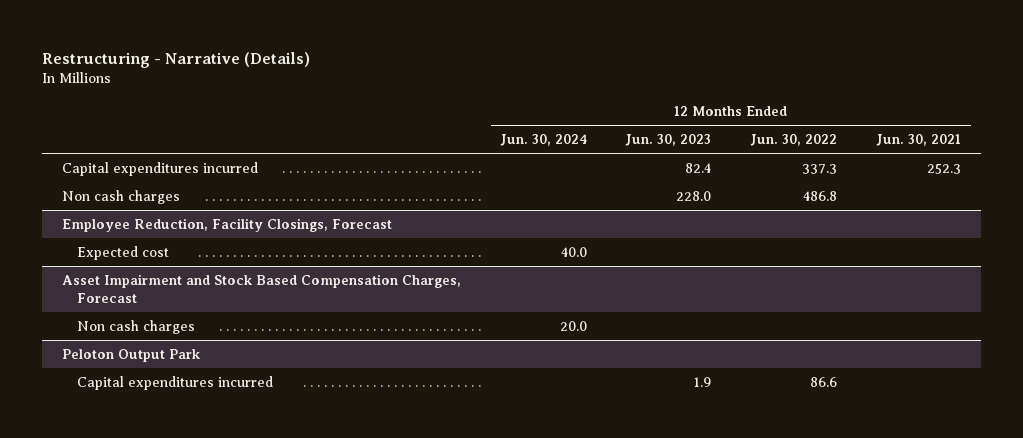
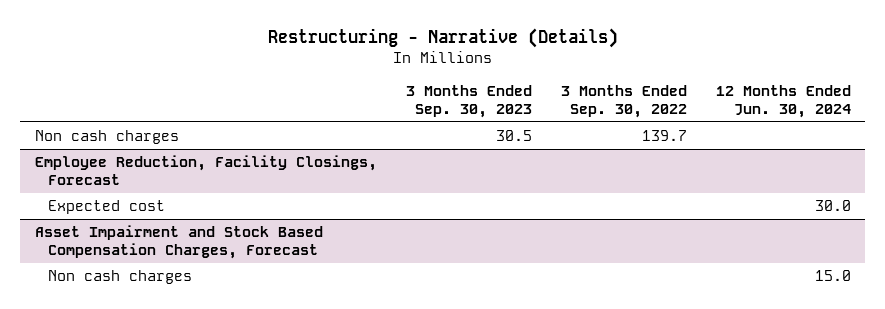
[625,133,712,146] Jun. 30, 2023 -> none
[750,133,838,146] Jun. 30, 2022 -> none
[875,133,961,146] Jun. 30, 2021 -> none
none -> [405,84,532,118] 3 Months Ended Sep. 30, 2023
none -> [560,84,687,118] 3 Months Ended Sep. 30, 2022
[61,161,258,176] Capital expenditures incurred -> none
[560,246,587,257] 40.0 -> [814,200,851,212] 30.0
[61,348,201,362] Peloton Output Park -> none
[76,375,273,390] Capital expenditures incurred -> none
[559,320,587,331] 20.0 -> [814,270,851,282] 15.0

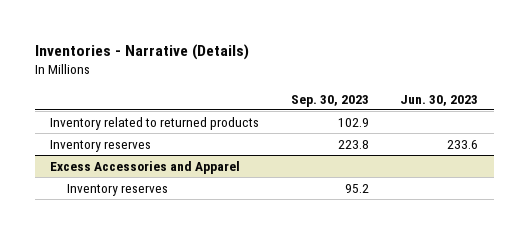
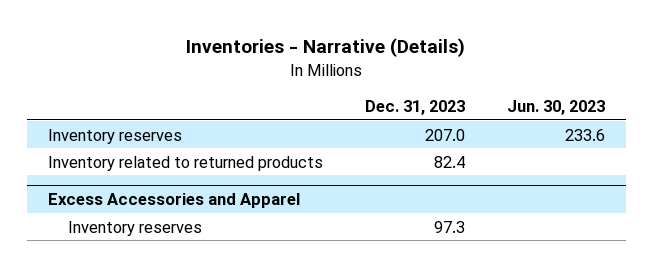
[290,94,369,107] Sep. 30, 2023 -> none
none -> [364,99,465,115] Dec. 31, 2023
[50,116,260,130] Inventory related to returned products -> [47,155,323,171] Inventory related to returned products

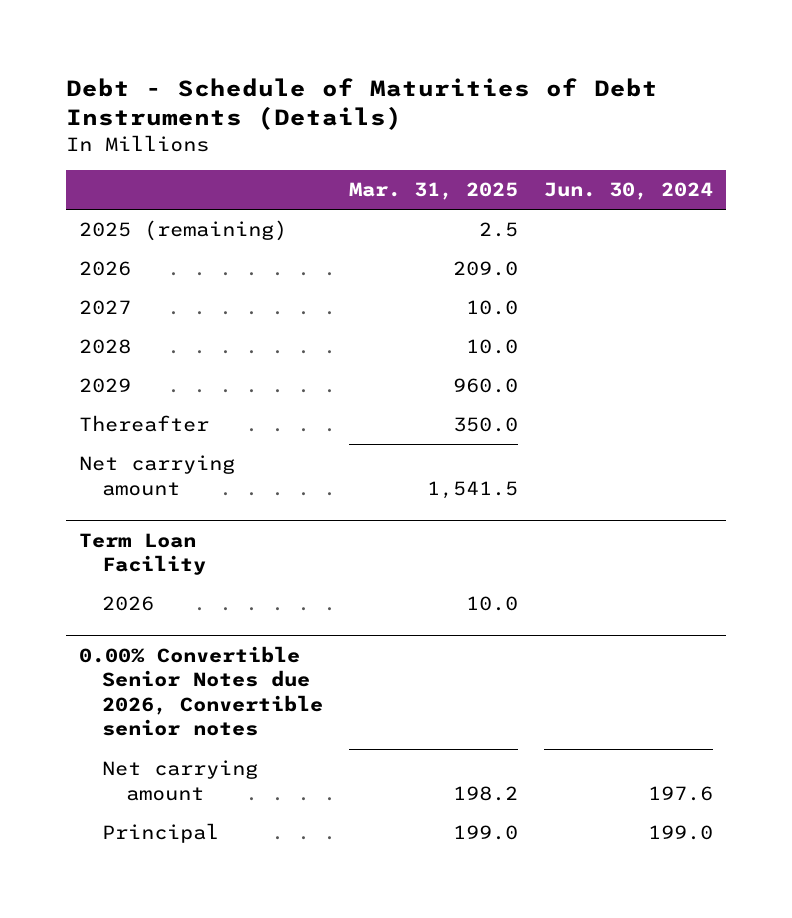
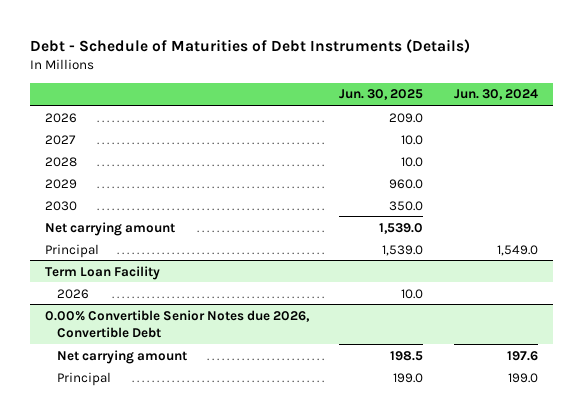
[349,182,519,201] Mar. 31, 2025 -> none
none -> [339,89,424,101] Jun. 30, 2025
[79,220,288,242] 2025 (remaining) -> none
[79,415,210,433] Thereafter -> none
none -> [44,200,77,211] 2030
none -> [44,243,99,258] Principal
[79,645,324,737] 0.00% Convertible Senior Notes due 2026, Convertible senior notes -> [44,309,310,338] 0.00% Convertible Senior Notes due 2026, Convertible Debt

